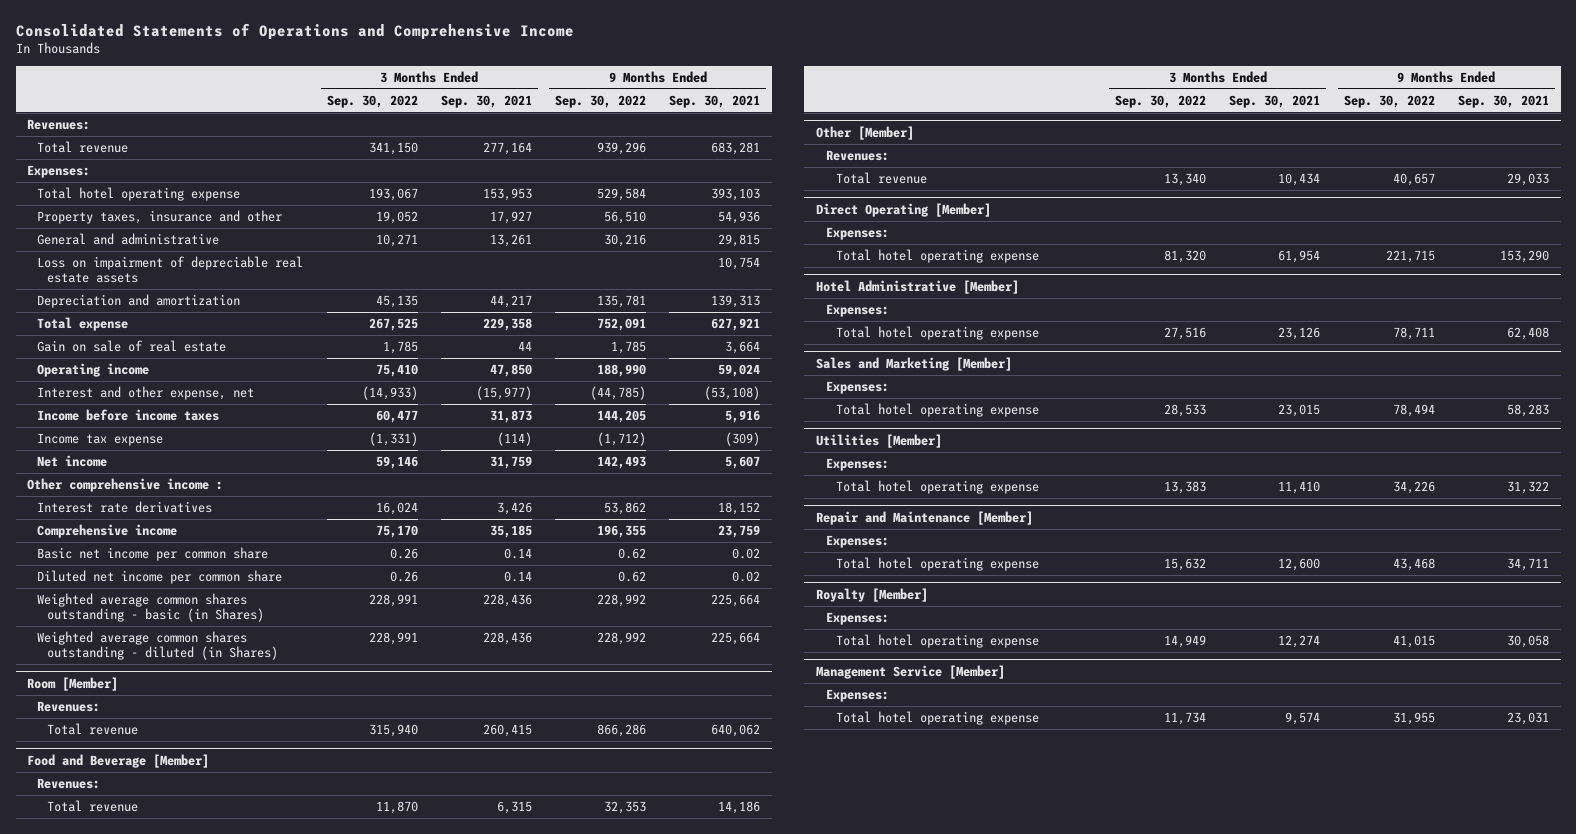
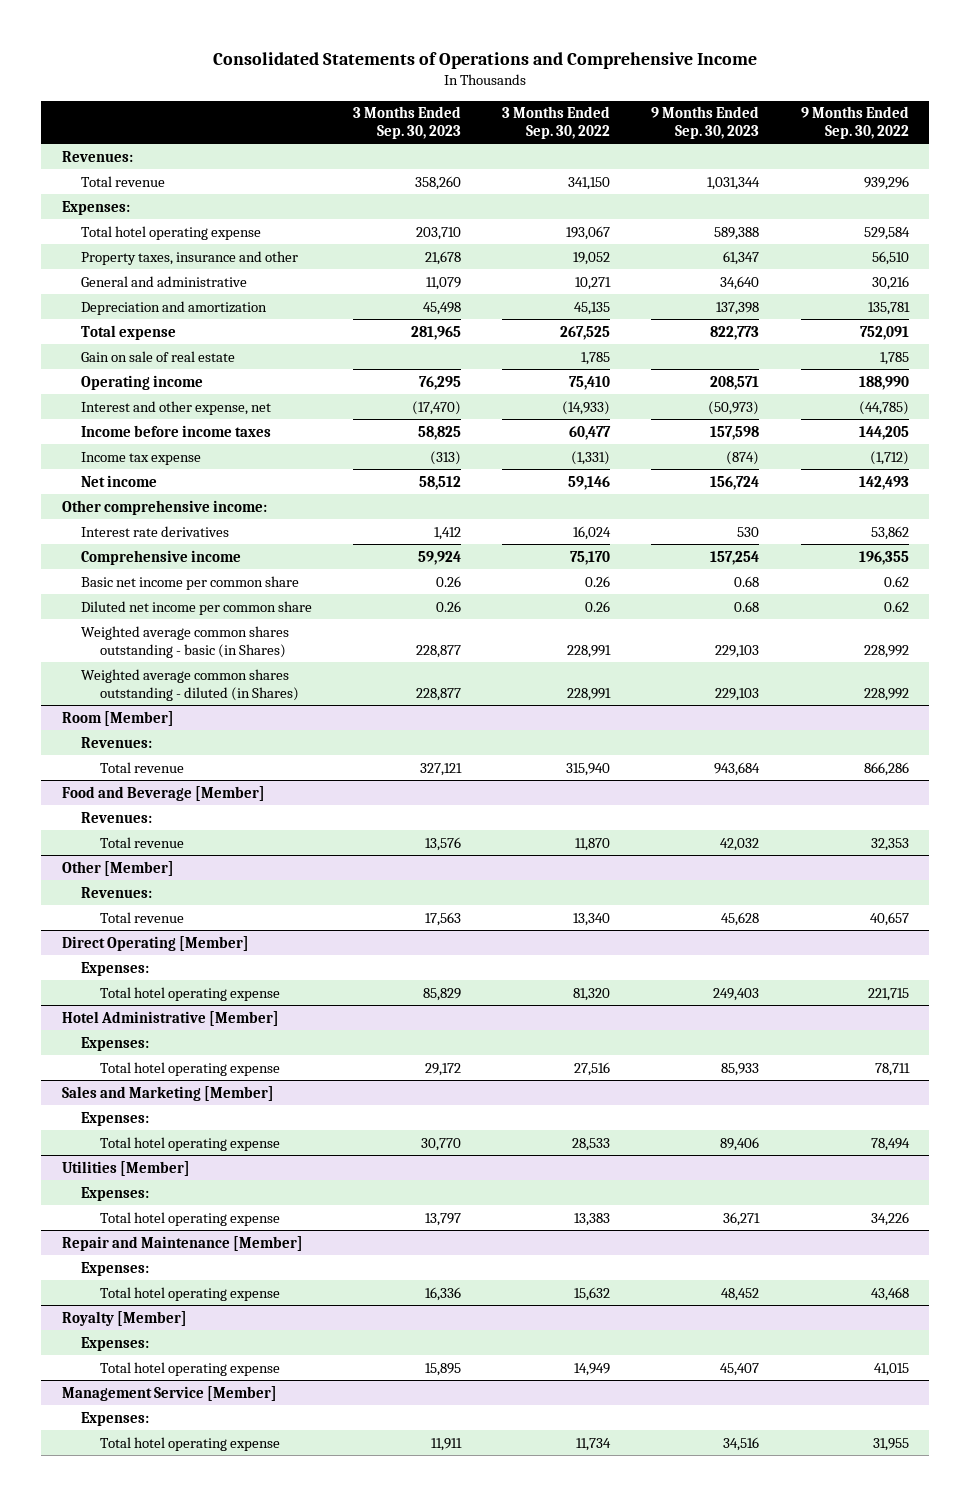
[440,94,532,108] Sep. 30, 2021 -> none
[669,94,761,108] Sep. 30, 2021 -> none
none -> [353,106,462,140] 3 Months Ended Sep. 30, 2023
none -> [651,106,760,140] 9 Months Ended Sep. 30, 2023
[37,255,304,284] Loss on impairment of depreciable real estate assets -> none
[27,477,224,492] Other comprehensive income : -> [61,499,267,515] Other comprehensive income:

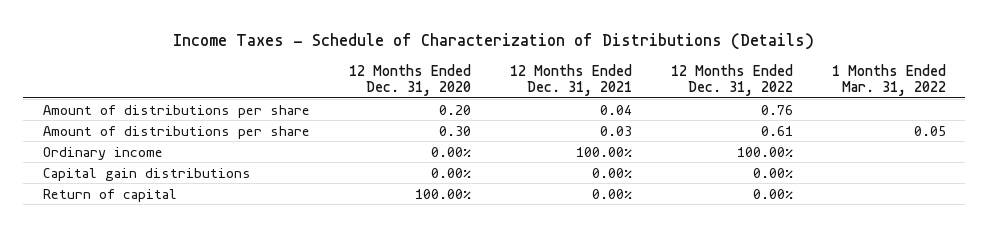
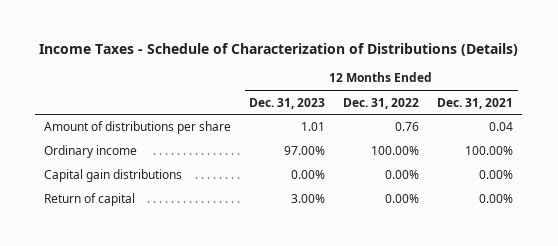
[348,63,471,97] 12 Months Ended Dec. 31, 2020 -> none
[831,63,946,97] 1 Months Ended Mar. 31, 2022 -> none
none -> [249,97,326,109] Dec. 31, 2023
[42,125,310,139] Amount of distributions per share -> none

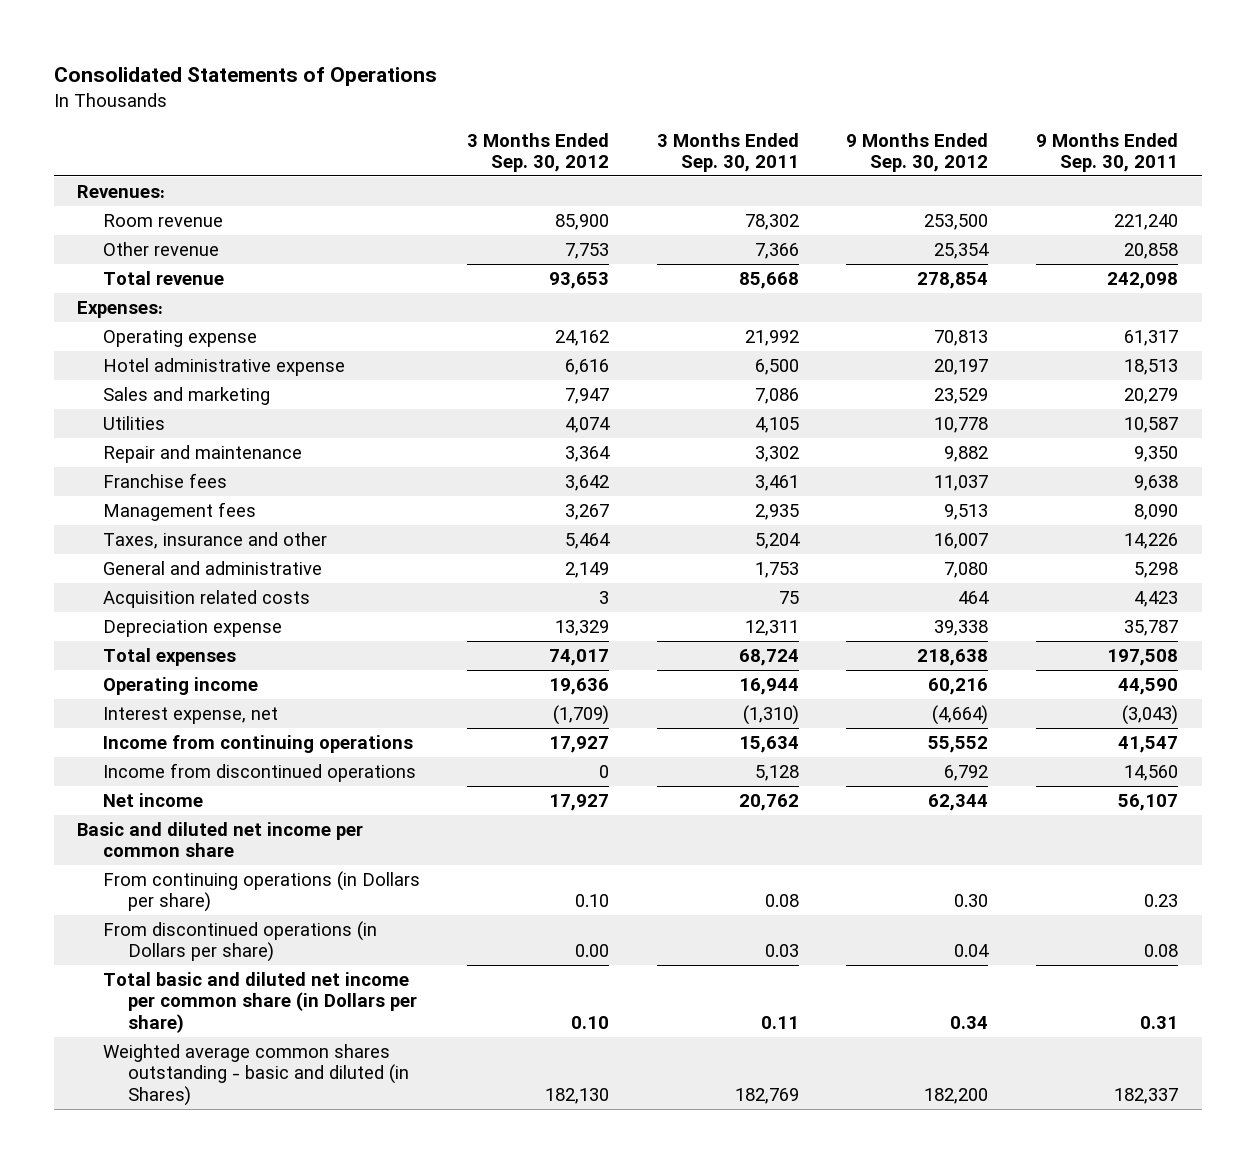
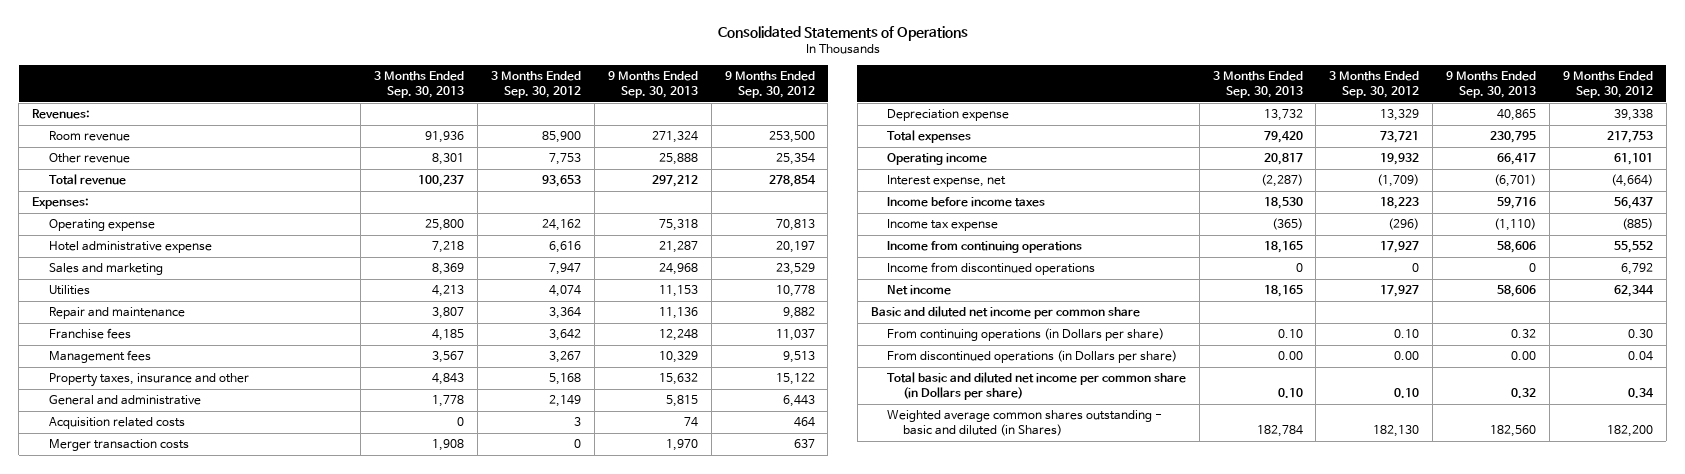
[656,132,799,173] 3 Months Ended Sep. 30, 2011 -> none
[1035,132,1178,173] 9 Months Ended Sep. 30, 2011 -> none
none -> [374,71,465,98] 3 Months Ended Sep. 30, 2013
none -> [607,71,698,98] 9 Months Ended Sep. 30, 2013
[102,531,327,549] Taxes, insurance and other -> [48,373,249,388] Property taxes, insurance and other
[565,532,611,549] 5,464 -> [549,373,582,386] 5,168
[934,532,989,549] 16,007 -> [775,373,815,386] 15,122
[944,561,989,578] 7,080 -> [782,395,815,408] 6,443
none -> [48,439,189,452] Merger transaction costs
[549,648,610,666] 74,017 -> [1380,131,1420,144] 73,721
[917,648,989,666] 218,638 -> [1606,131,1653,144] 217,753
[549,677,610,695] 19,636 -> [1380,153,1420,166] 19,932
[928,677,989,695] 60,216 -> [1613,153,1653,166] 61,101
none -> [886,197,1045,208] Income before income taxes
none -> [886,219,998,232] Income tax expense

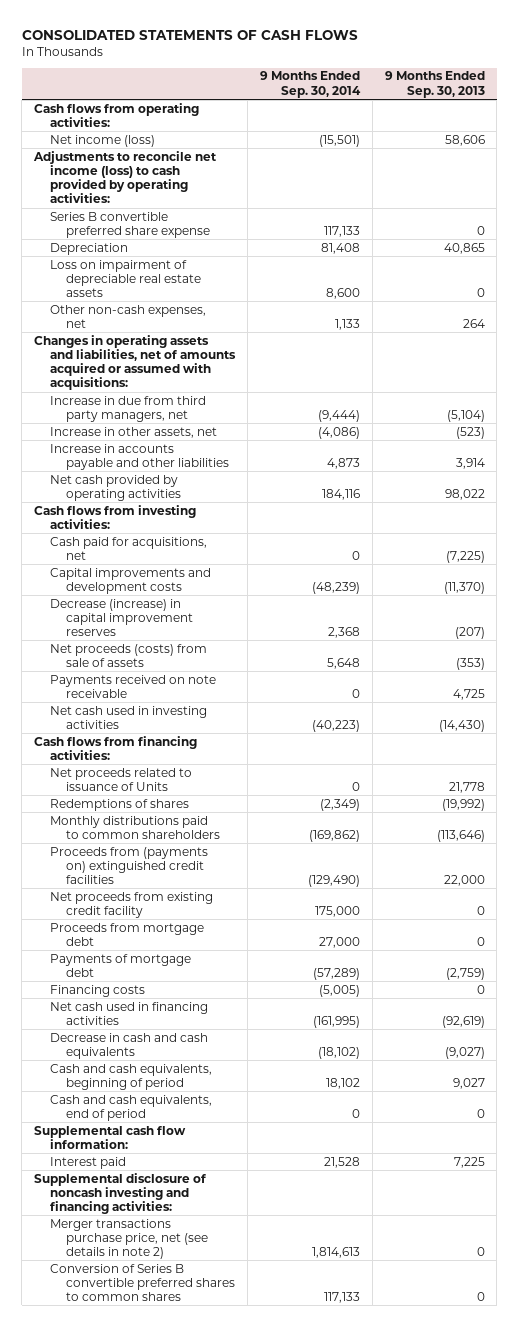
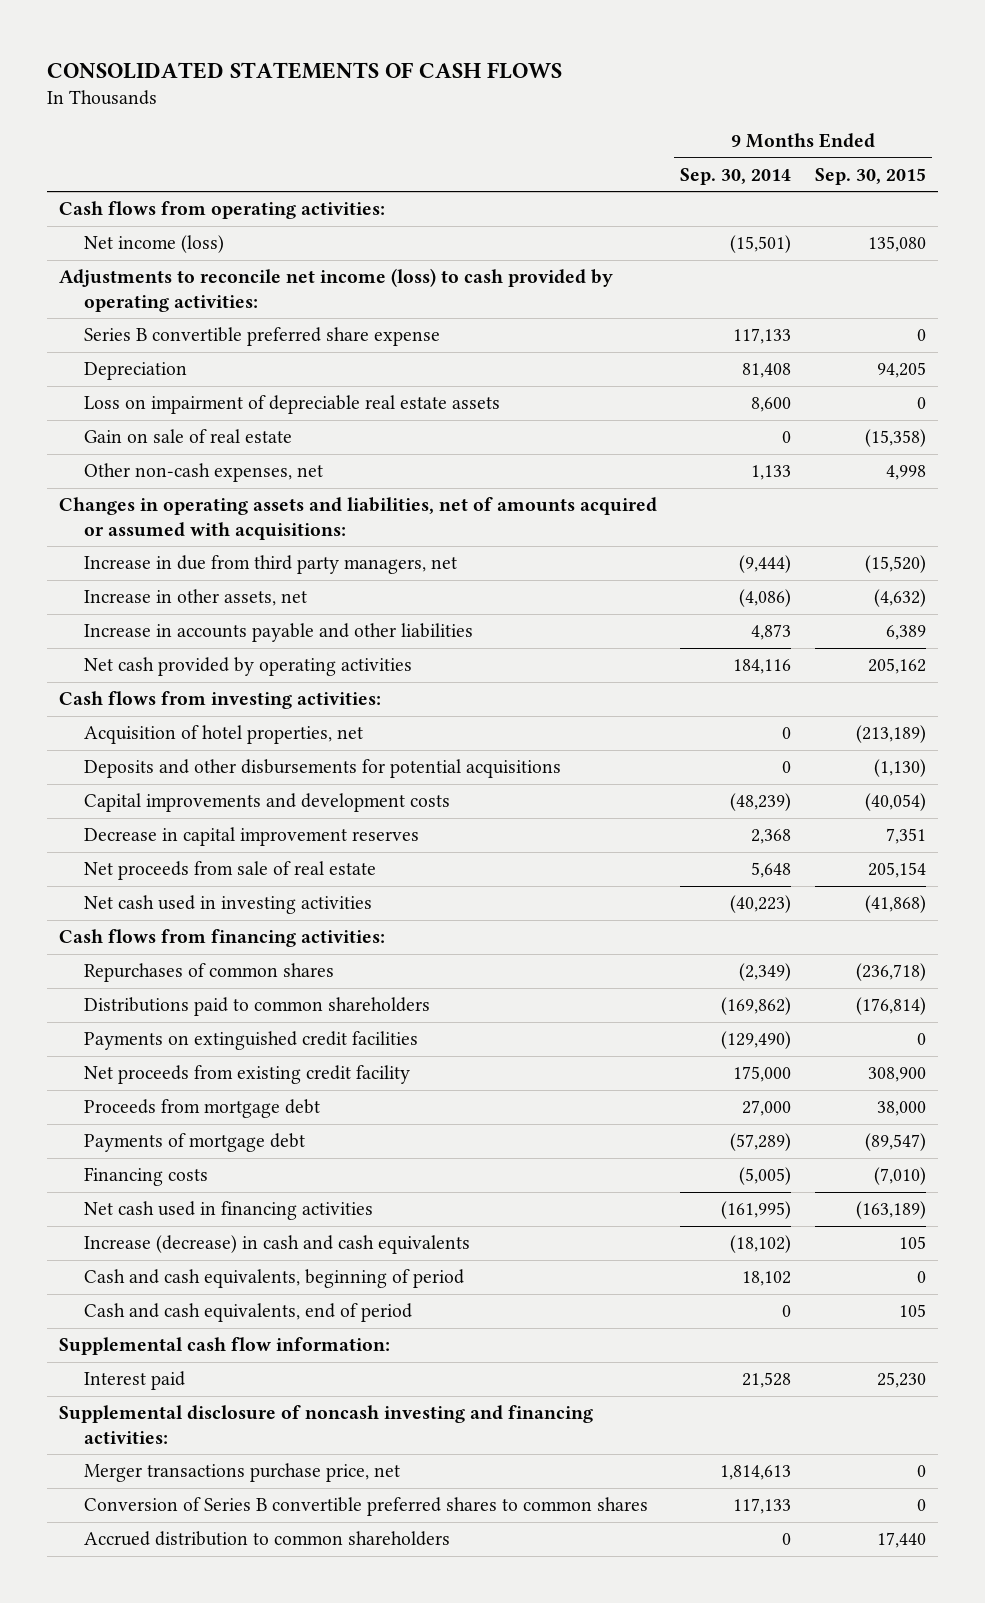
[384,71,485,98] 9 Months Ended Sep. 30, 2013 -> none
none -> [814,167,926,185] Sep. 30, 2015
none -> [84,429,293,444] Gain on sale of real estate
[50,536,208,560] Cash paid for acquisitions, net -> [84,725,364,745] Acquisition of hotel properties, net
none -> [84,759,562,779] Deposits and other disbursements for potential acquisitions
[50,674,217,698] Payments received on note receivable -> none
[50,598,193,637] Decrease (increase) in capital improvement reserves -> [84,827,420,847] Decrease in capital improvement reserves
[50,643,208,667] Net proceeds (costs) from sale of assets -> [84,861,377,881] Net proceeds from sale of real estate
[50,767,193,791] Net proceeds related to issuance of Units -> none
[50,798,190,811] Redemptions of shares -> [84,963,335,983] Repurchases of common shares
[50,815,220,839] Monthly distributions paid to common shareholders -> [84,997,431,1017] Distributions paid to common shareholders
[50,846,209,885] Proceeds from (payments on) extinguished credit facilities -> [84,1031,419,1051] Payments on extinguished credit facilities
[50,1032,209,1059] Decrease in cash and cash equivalents -> [84,1235,471,1255] Increase (decrease) in cash and cash equivalents
[50,1218,208,1260] Merger transactions purchase price, net (see details in note 2) -> [84,1463,401,1483] Merger transactions purchase price, net
none -> [84,1531,451,1547] Accrued distribution to common shareholders

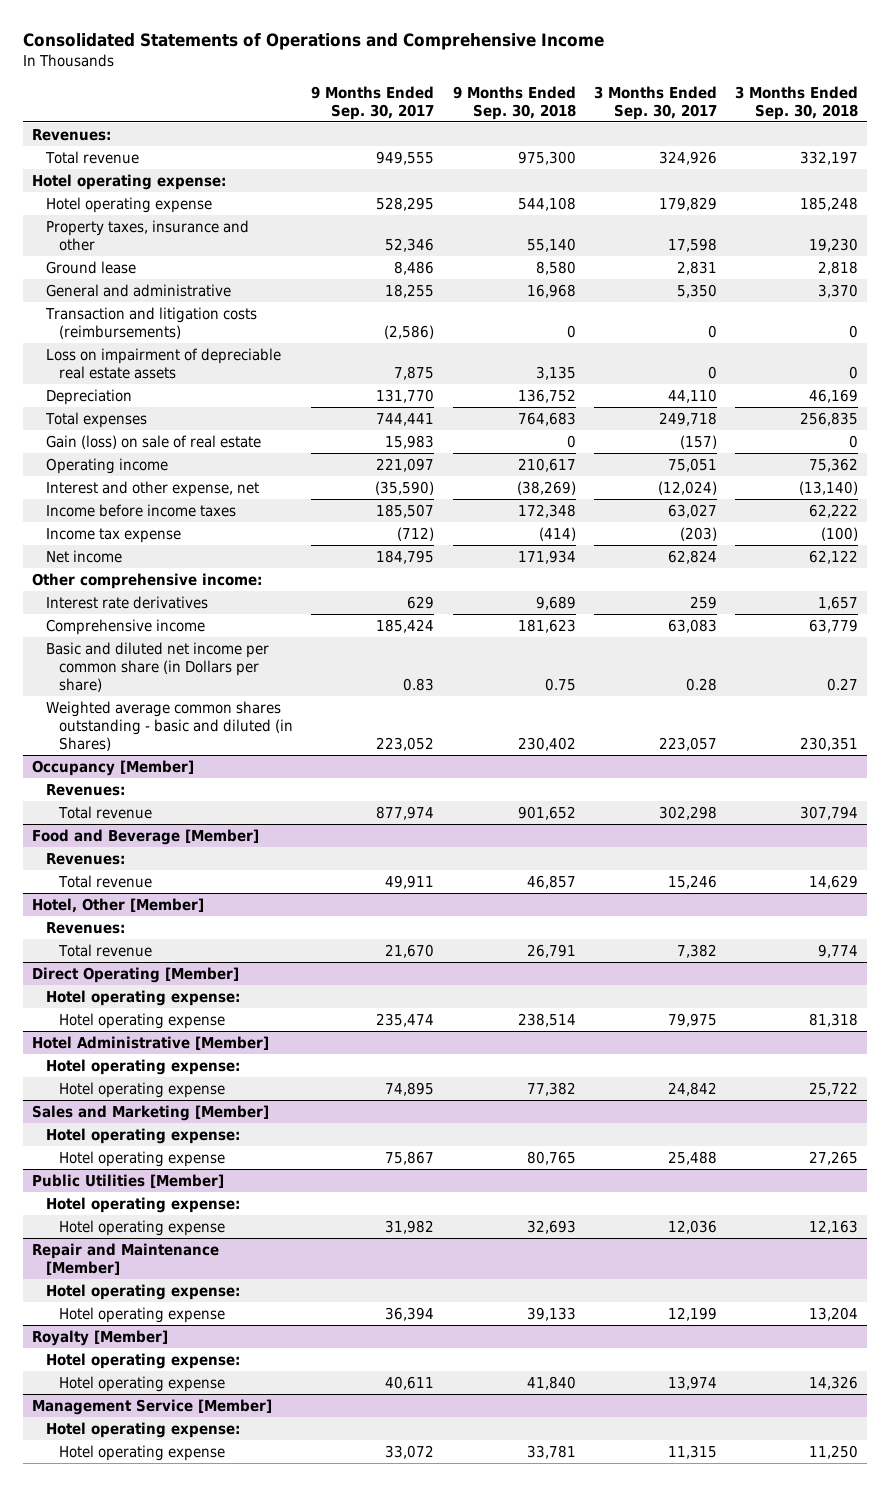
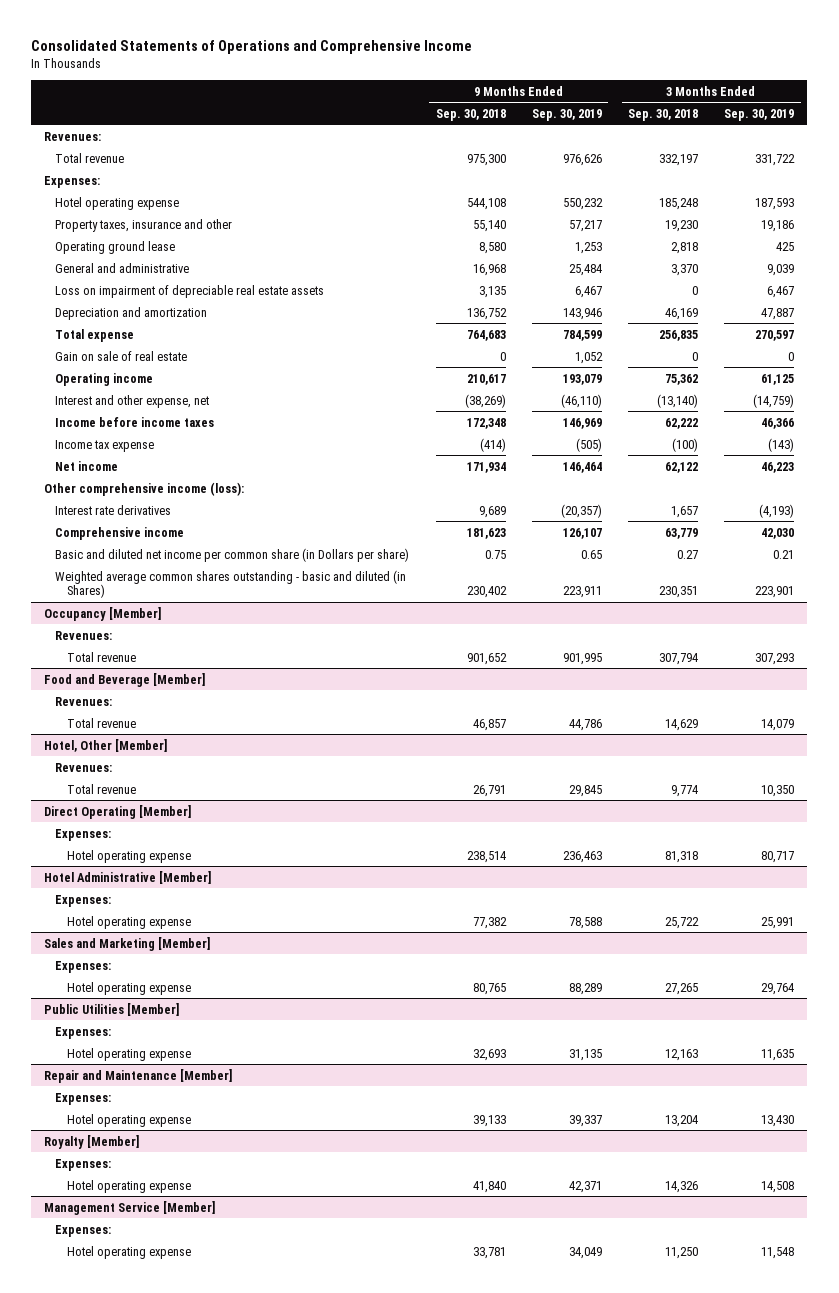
[311,85,435,120] 9 Months Ended Sep. 30, 2017 -> none
[593,85,717,120] 3 Months Ended Sep. 30, 2017 -> none
none -> [531,108,602,121] Sep. 30, 2019
none -> [724,108,795,121] Sep. 30, 2019
[32,173,227,190] Hotel operating expense: -> none
none -> [44,175,101,188] Expenses:
[45,260,136,274] Ground lease -> [55,240,176,254] Operating ground lease
[44,306,257,339] Transaction and litigation costs (reimbursements) -> none
[45,388,132,405] Depreciation -> [55,306,208,320] Depreciation and amortization
[44,411,147,428] Total expenses -> [55,328,135,342] Total expense
[45,434,261,449] Gain (loss) on sale of real estate -> [55,350,188,361] Gain on sale of real estate
[32,572,263,589] Other comprehensive income: -> [44,481,245,496] Other comprehensive income (loss):
[45,989,240,1006] Hotel operating expense: -> none
none -> [55,828,112,841] Expenses:
[45,1058,240,1075] Hotel operating expense: -> none
none -> [55,894,112,907] Expenses:
[45,1127,240,1144] Hotel operating expense: -> none
none -> [55,960,112,973] Expenses:
[45,1196,240,1213] Hotel operating expense: -> none
none -> [55,1026,112,1039] Expenses:
[45,1283,240,1300] Hotel operating expense: -> none
none -> [55,1092,112,1105] Expenses:
[45,1352,240,1369] Hotel operating expense: -> none
none -> [55,1158,112,1171] Expenses:
[45,1421,240,1438] Hotel operating expense: -> none
none -> [55,1224,112,1237] Expenses:

